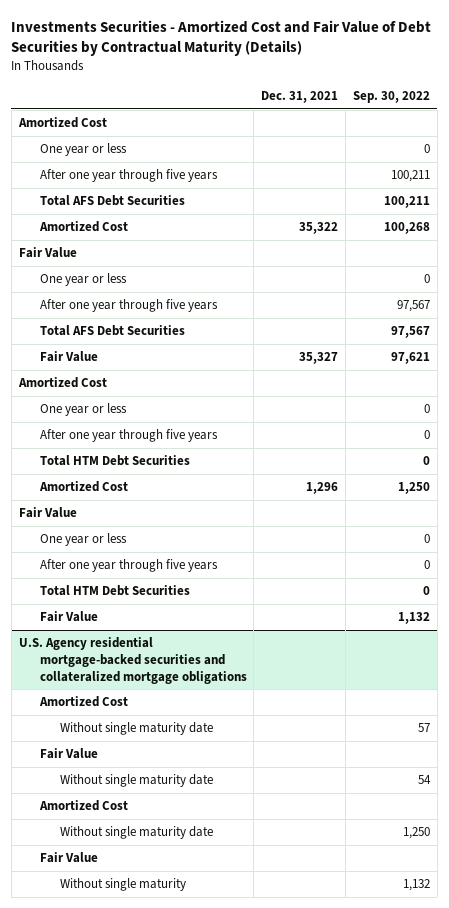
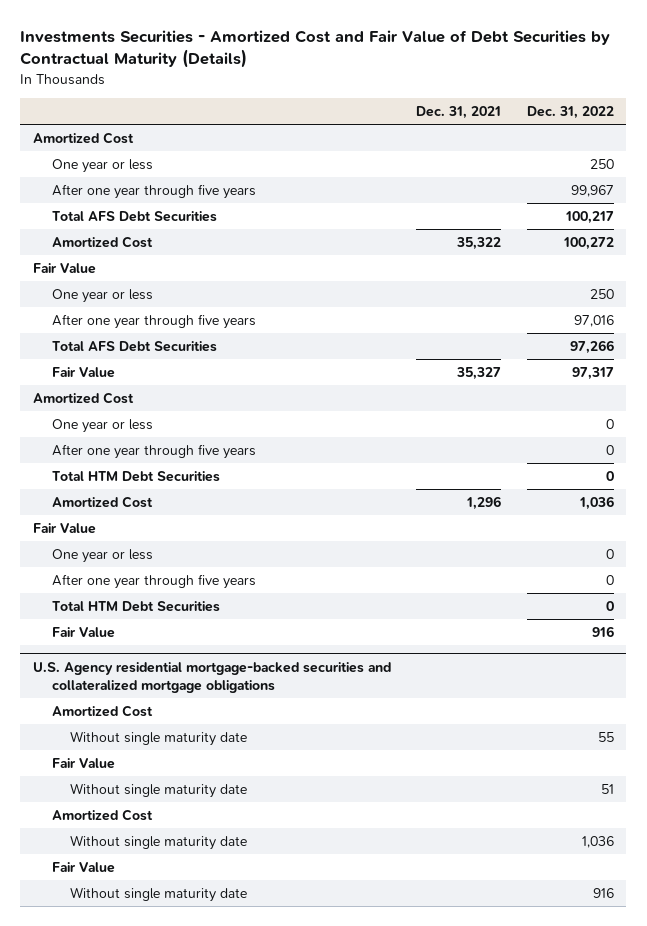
[352,91,430,104] Sep. 30, 2022 -> none
none -> [526,105,614,119] Dec. 31, 2022
[60,878,187,892] Without single maturity -> [70,886,248,902] Without single maturity date

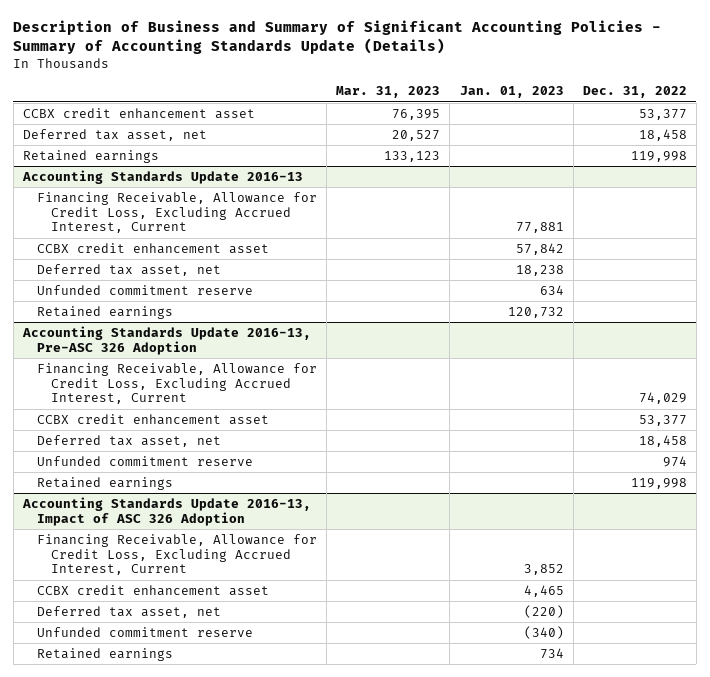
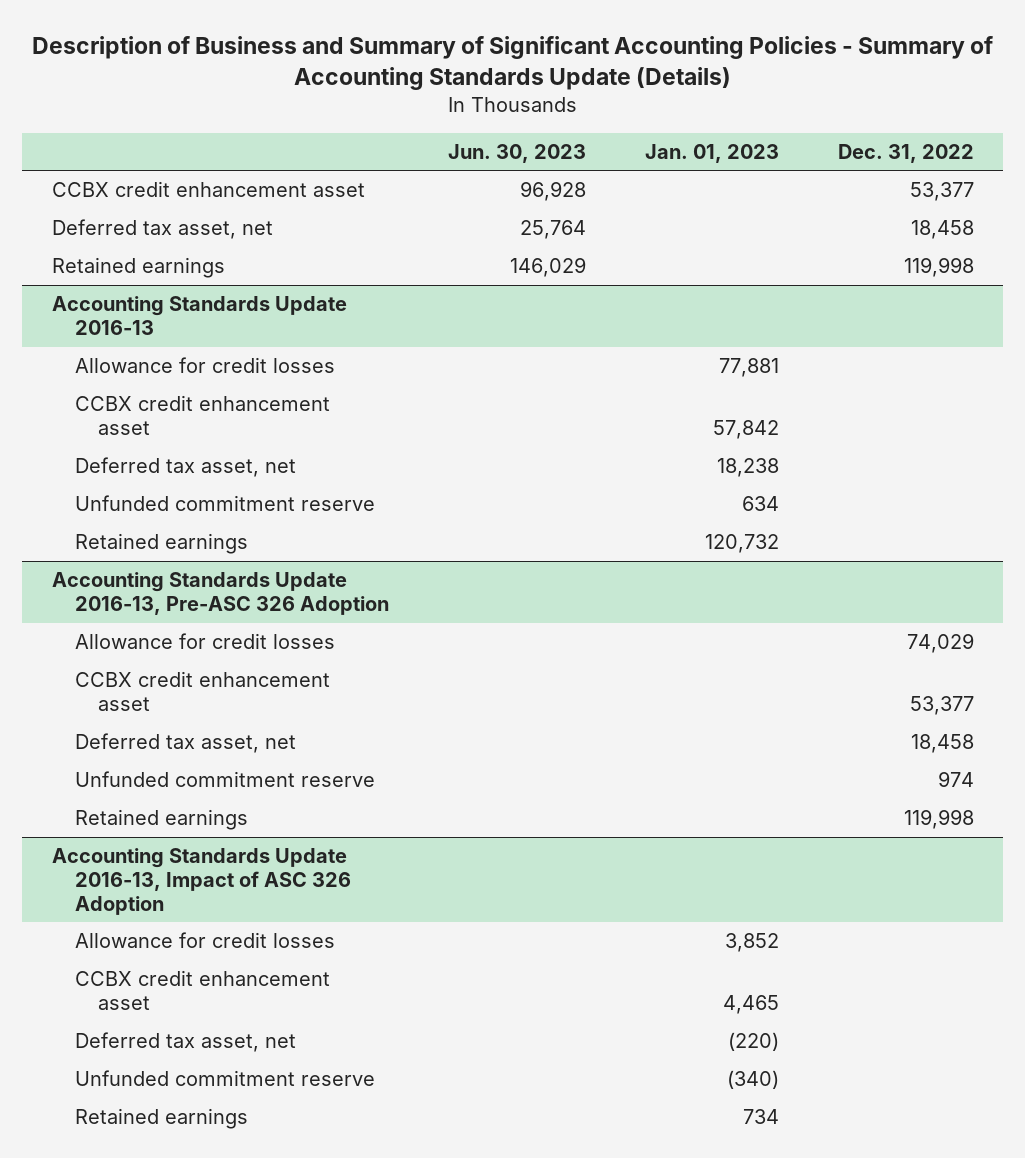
[336,86,441,99] Mar. 31, 2023 -> none
none -> [447,143,586,163] Jun. 30, 2023
[37,191,318,234] Financing Receivable, Allowance for Credit Loss, Excluding Accrued Interest, Current -> [75,357,336,374] Allowance for credit losses
[37,362,318,405] Financing Receivable, Allowance for Credit Loss, Excluding Accrued Interest, Current -> [75,633,336,650] Allowance for credit losses
[37,533,318,576] Financing Receivable, Allowance for Credit Loss, Excluding Accrued Interest, Current -> [75,932,336,949] Allowance for credit losses

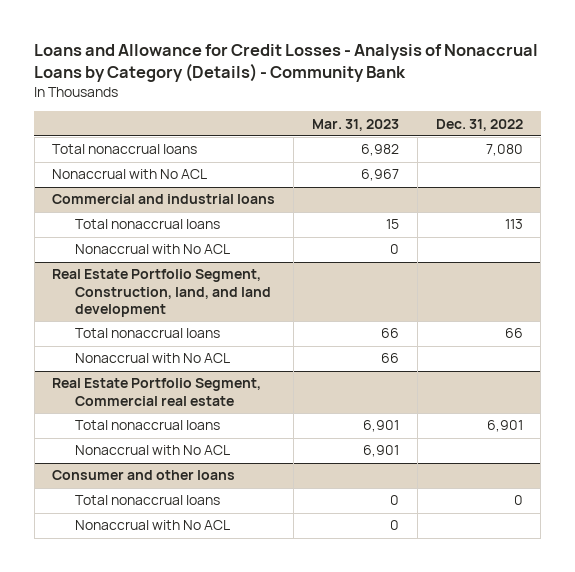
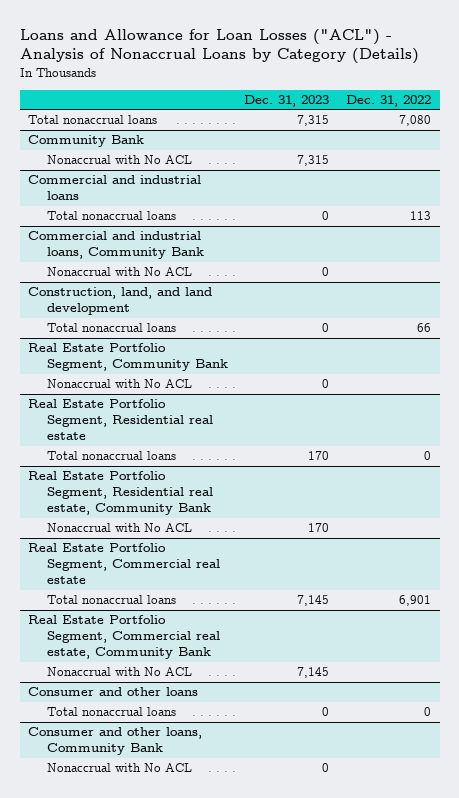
[34,44,539,83] Loans and Allowance for Credit Losses - Analysis of Nonaccrual Loans by Category (Details) - Community Bank -> [19,28,419,65] Loans and Allowance for Loan Losses ("ACL") - Analysis of Nonaccrual Loans by Category (Details)
[311,118,399,131] Mar. 31, 2023 -> none
none -> [244,94,330,107] Dec. 31, 2023
[52,169,208,180] Nonaccrual with No ACL -> none
none -> [28,135,145,148] Community Bank
none -> [46,155,192,165] Nonaccrual with No ACL
[74,244,230,255] Nonaccrual with No ACL -> none
none -> [28,231,204,260] Commercial and industrial loans, Community Bank
none -> [46,267,192,277] Nonaccrual with No ACL
[52,269,271,317] Real Estate Portfolio Segment, Construction, land, and land development -> [28,287,213,316] Construction, land, and land development
[74,353,230,364] Nonaccrual with No ACL -> none
none -> [28,343,228,372] Real Estate Portfolio Segment, Community Bank
none -> [46,379,192,389] Nonaccrual with No ACL
none -> [28,399,213,441] Real Estate Portfolio Segment, Residential real estate
none -> [46,451,176,461] Total nonaccrual loans
none -> [28,471,213,516] Real Estate Portfolio Segment, Residential real estate, Community Bank
none -> [46,523,192,533] Nonaccrual with No ACL
[74,445,230,456] Nonaccrual with No ACL -> none
none -> [28,615,220,660] Real Estate Portfolio Segment, Commercial real estate, Community Bank
none -> [46,667,192,677] Nonaccrual with No ACL
[74,520,230,531] Nonaccrual with No ACL -> none
none -> [28,727,203,756] Consumer and other loans, Community Bank
none -> [46,763,192,773] Nonaccrual with No ACL

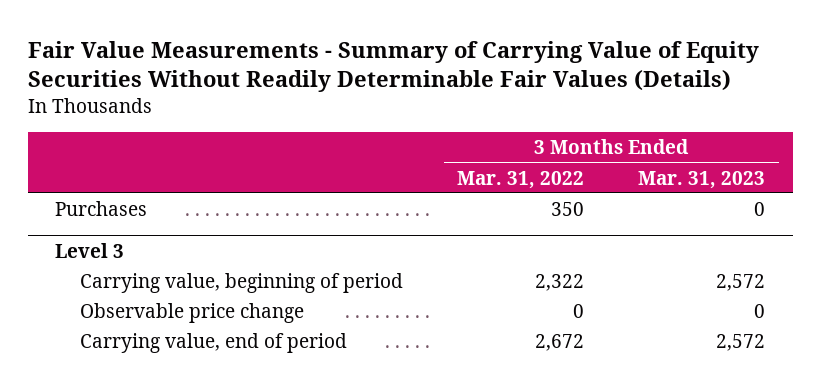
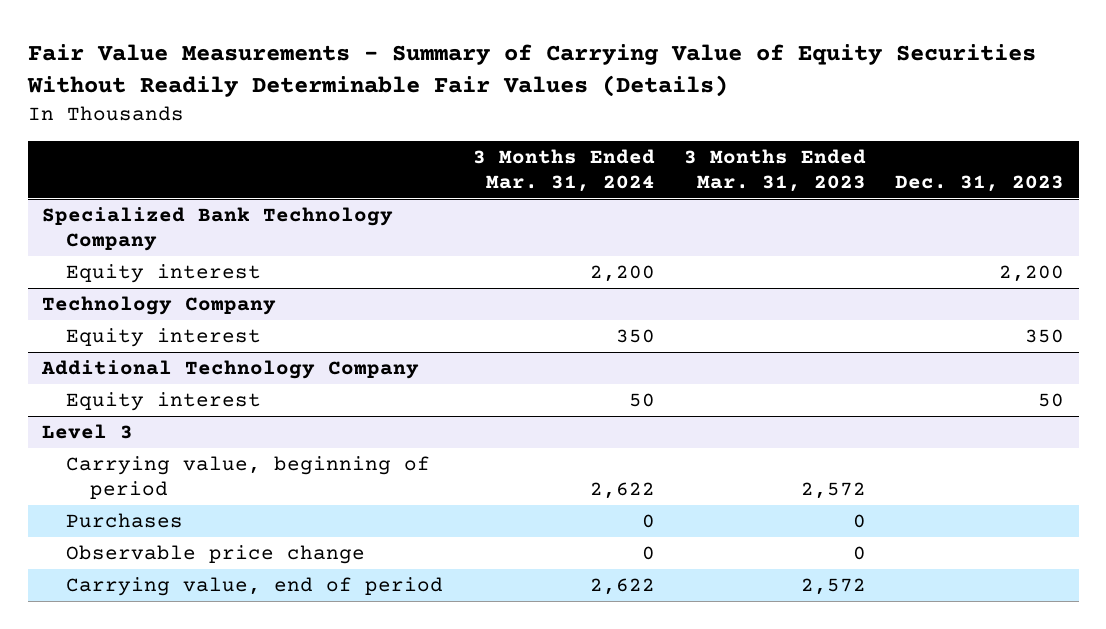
[457,170,585,189] Mar. 31, 2022 -> none
none -> [472,149,655,192] 3 Months Ended Mar. 31, 2024
none -> [894,174,1064,192] Dec. 31, 2023
[54,201,147,217] Purchases -> none
none -> [42,206,394,251] Specialized Bank Technology Company
none -> [66,263,262,283] Equity interest
none -> [42,295,277,315] Technology Company
none -> [66,327,262,347] Equity interest
none -> [41,359,420,379] Additional Technology Company
none -> [66,391,262,411] Equity interest
none -> [66,512,184,528] Purchases

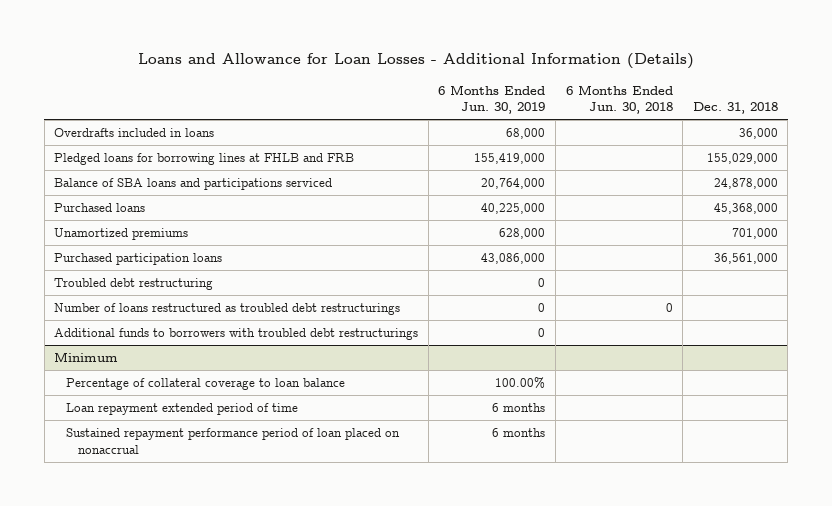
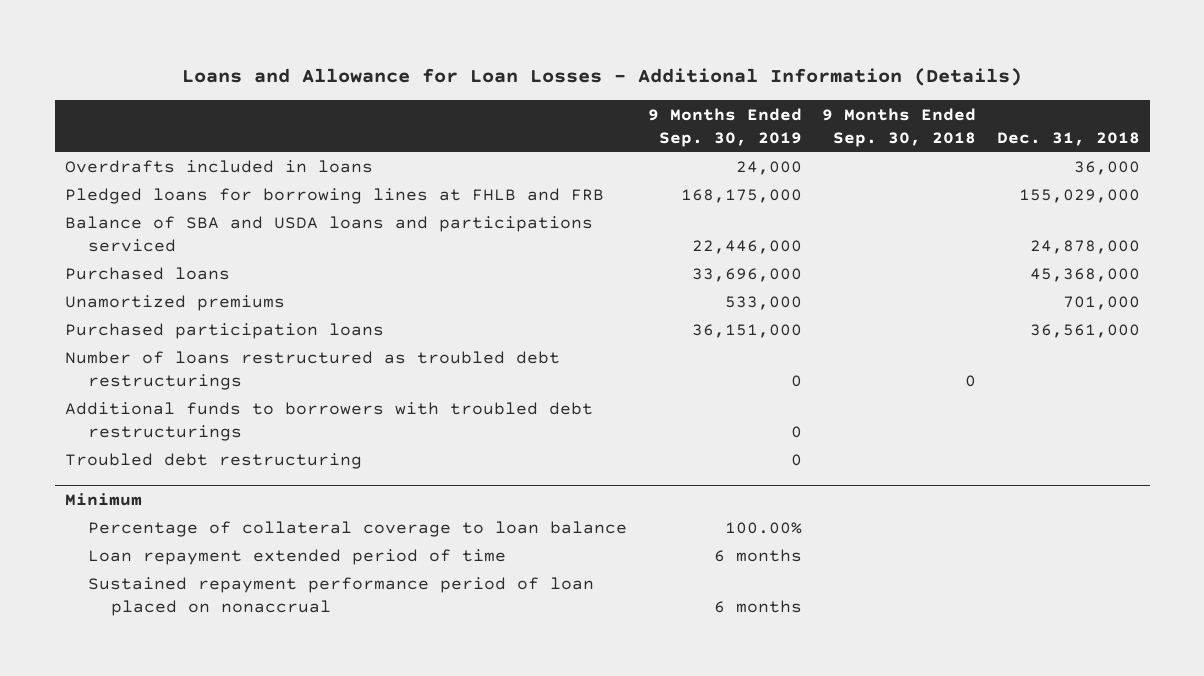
[438,84,546,115] 6 Months Ended Jun. 30, 2019 -> none
[565,84,673,115] 6 Months Ended Jun. 30, 2018 -> none
none -> [647,107,802,147] 9 Months Ended Sep. 30, 2019
none -> [822,107,977,147] 9 Months Ended Sep. 30, 2018
[54,178,333,191] Balance of SBA loans and participations serviced -> [64,216,593,253] Balance of SBA and USDA loans and participations serviced
[54,278,214,291] Troubled debt restructuring -> [64,453,362,470] Troubled debt restructuring

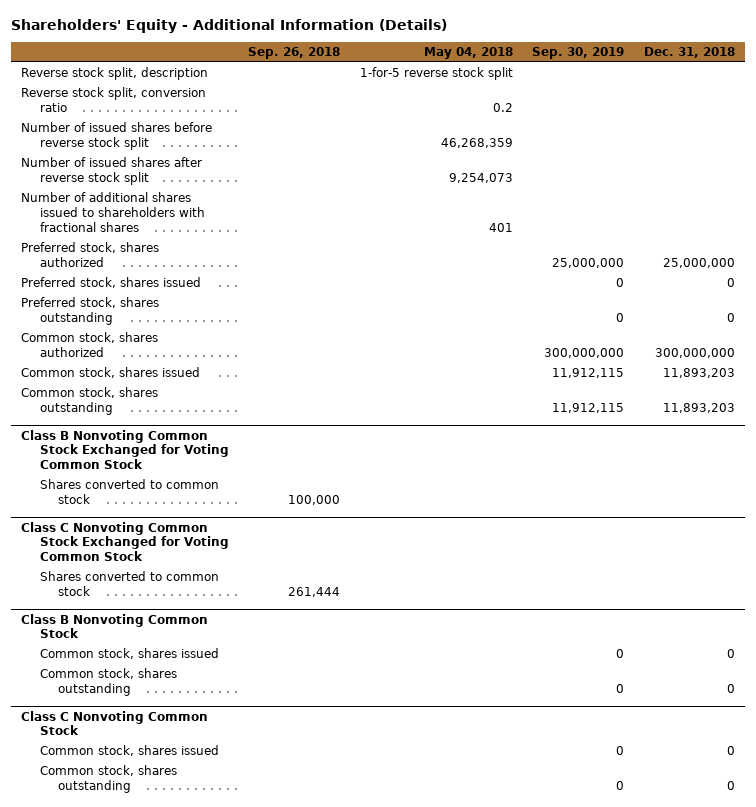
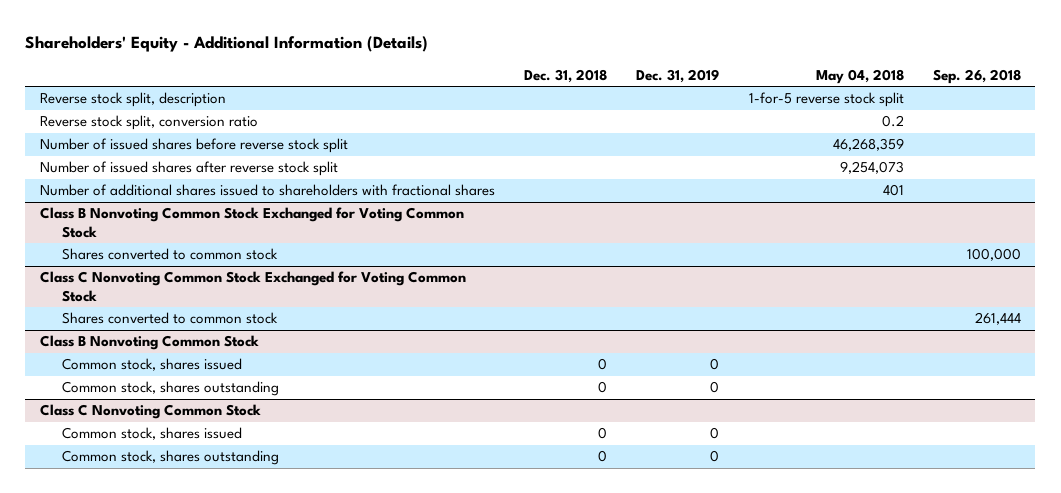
[532,47,625,60] Sep. 30, 2019 -> none
none -> [636,68,720,83] Dec. 31, 2019
[21,242,160,268] Preferred stock, shares authorized -> none
[21,277,202,289] Preferred stock, shares issued -> none
[21,297,160,326] Preferred stock, shares outstanding -> none
[21,332,159,358] Common stock, shares authorized -> none
[21,367,201,379] Common stock, shares issued -> none
[21,387,159,416] Common stock, shares outstanding -> none

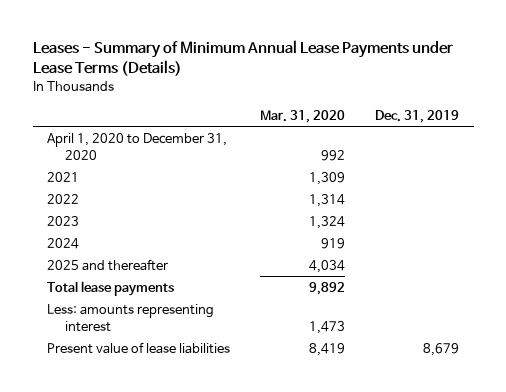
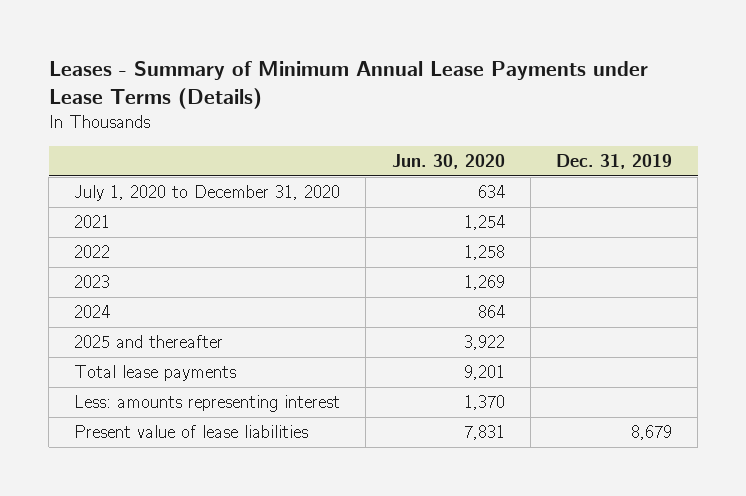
[260,109,346,123] Mar. 31, 2020 -> none
none -> [391,153,505,169] Jun. 30, 2020
[47,132,228,160] April 1, 2020 to December 31, 2020 -> [74,185,341,202] July 1, 2020 to December 31, 2020

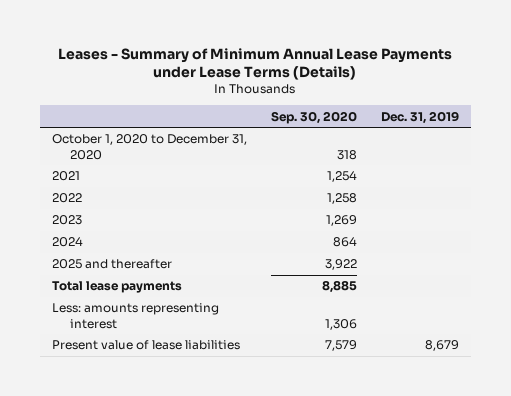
[391,153,505,169] Jun. 30, 2020 -> none
none -> [270,110,357,124] Sep. 30, 2020
[74,185,341,202] July 1, 2020 to December 31, 2020 -> [51,134,247,160] October 1, 2020 to December 31, 2020

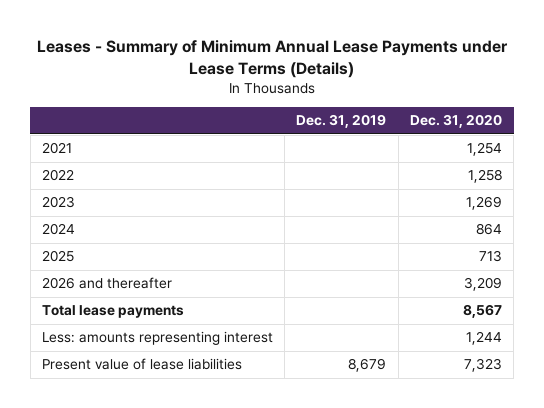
[270,110,357,124] Sep. 30, 2020 -> none
none -> [410,114,503,129] Dec. 31, 2020
[51,134,247,160] October 1, 2020 to December 31, 2020 -> none
none -> [41,250,74,263] 2025
[51,259,172,270] 2025 and thereafter -> [41,277,172,290] 2026 and thereafter

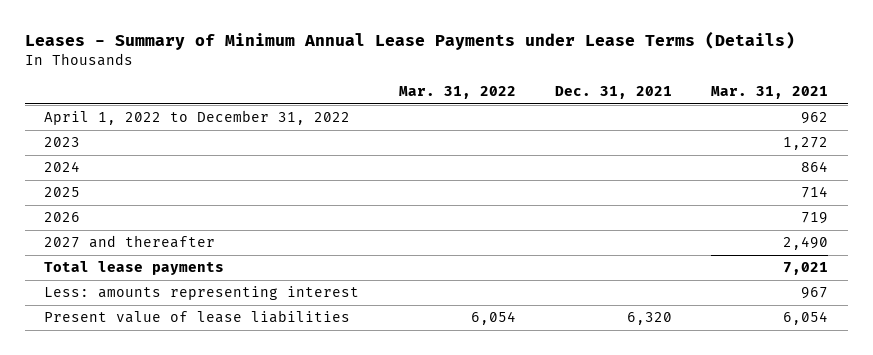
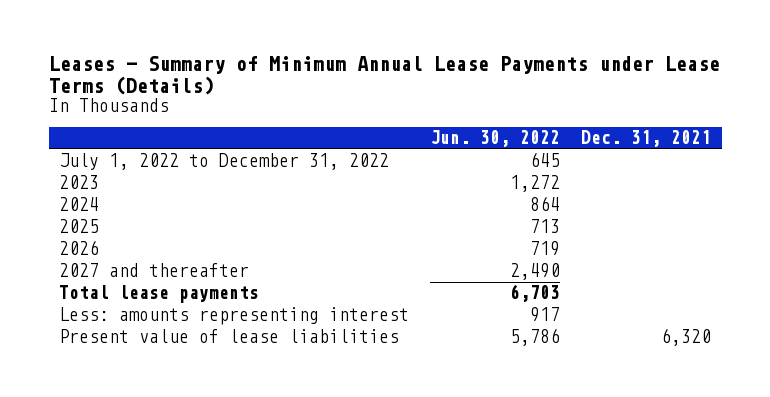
[398,85,516,99] Mar. 31, 2022 -> none
[711,85,829,99] Mar. 31, 2021 -> none
none -> [430,130,561,148] Jun. 30, 2022
[44,110,351,126] April 1, 2022 to December 31, 2022 -> [59,153,390,171] July 1, 2022 to December 31, 2022

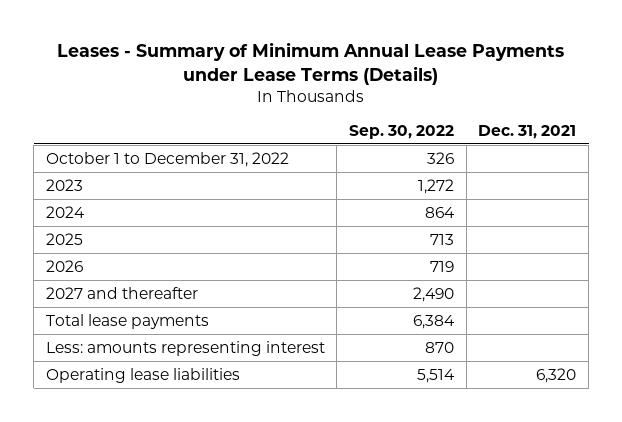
[430,130,561,148] Jun. 30, 2022 -> none
none -> [349,124,455,139] Sep. 30, 2022
[59,153,390,171] July 1, 2022 to December 31, 2022 -> [45,151,289,167] October 1 to December 31, 2022
[59,329,400,344] Present value of lease liabilities -> [45,367,240,383] Operating lease liabilities

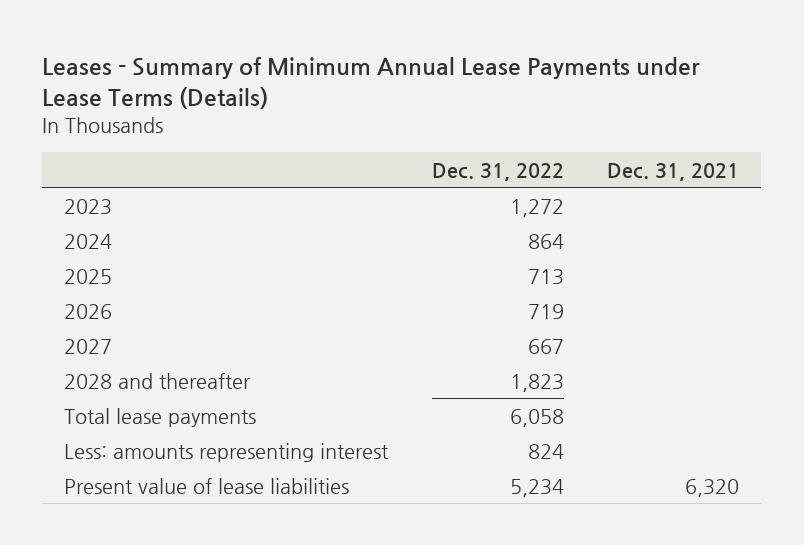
[349,124,455,139] Sep. 30, 2022 -> none
none -> [431,162,564,181] Dec. 31, 2022
[45,151,289,167] October 1 to December 31, 2022 -> none
none -> [64,338,113,354] 2027
[45,286,198,299] 2027 and thereafter -> [64,372,252,389] 2028 and thereafter
[45,367,240,383] Operating lease liabilities -> [64,477,350,494] Present value of lease liabilities

